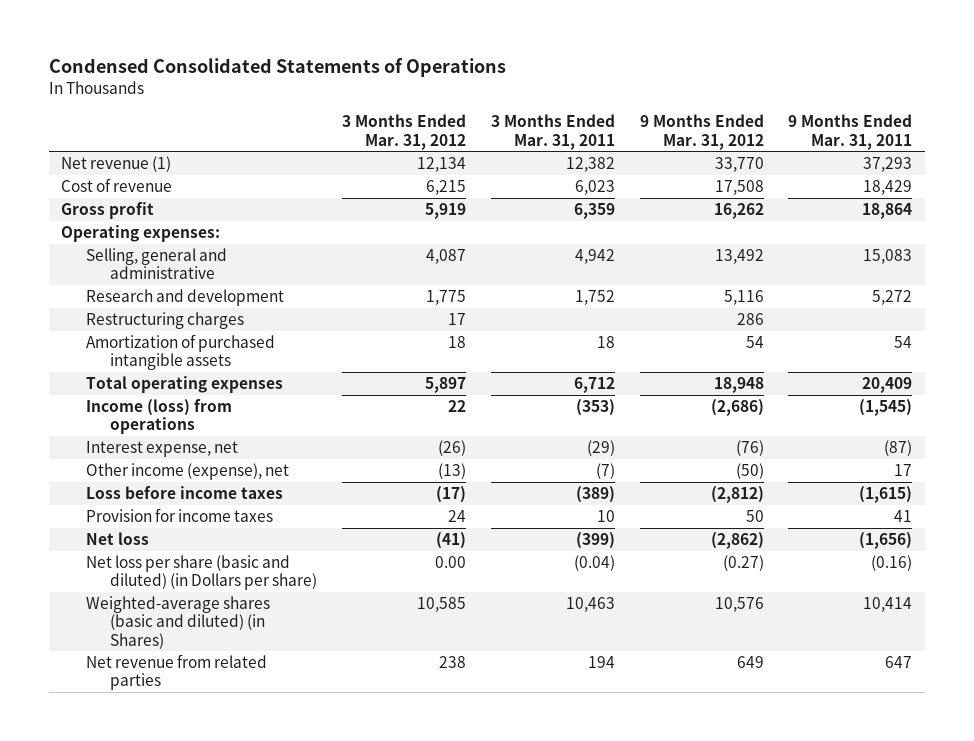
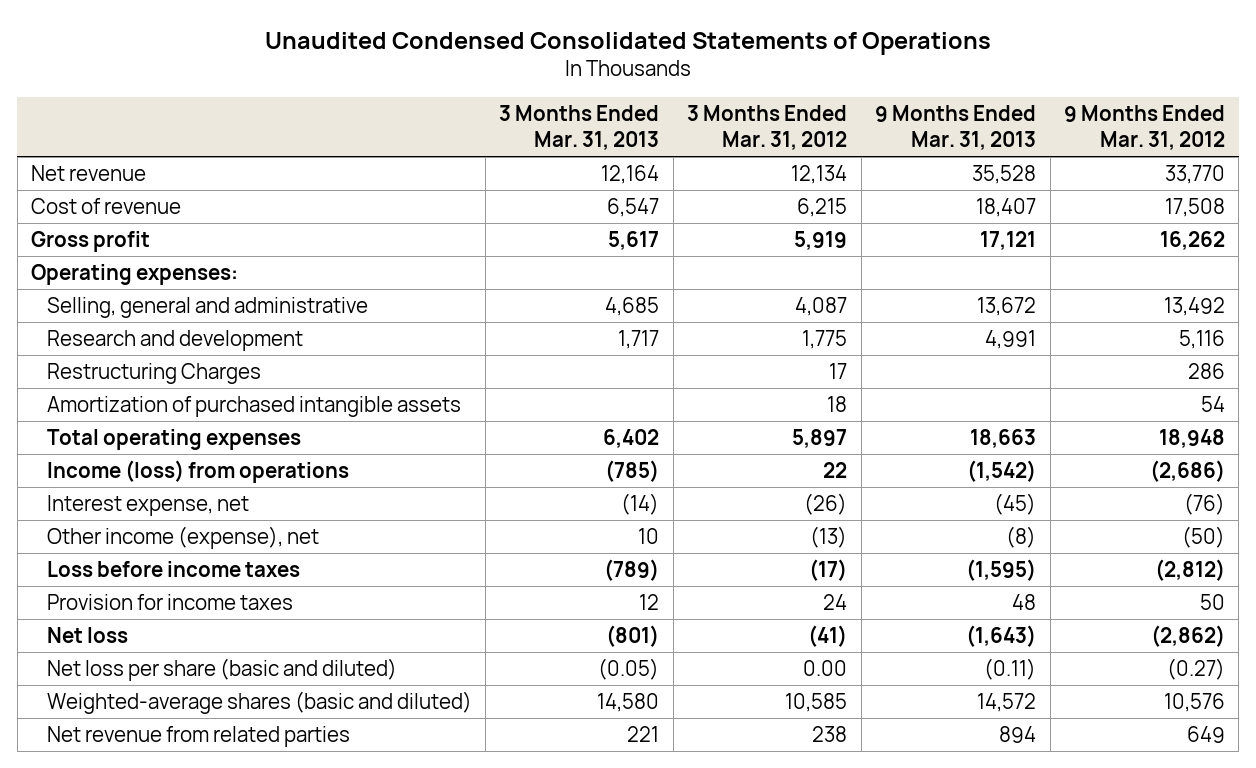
[48,58,506,78] Condensed Consolidated Statements of Operations -> [265,31,992,55] Unaudited Condensed Consolidated Statements of Operations
[490,114,615,150] 3 Months Ended Mar. 31, 2011 -> none
[788,114,913,150] 9 Months Ended Mar. 31, 2011 -> none
none -> [499,104,660,150] 3 Months Ended Mar. 31, 2013
none -> [875,104,1037,150] 9 Months Ended Mar. 31, 2013
[61,156,172,173] Net revenue (1) -> [31,165,147,182] Net revenue
[85,312,244,330] Restructuring charges -> [46,363,261,385] Restructuring Charges
[85,555,318,591] Net loss per share (basic and diluted) (in Dollars per share) -> [46,658,397,682] Net loss per share (basic and diluted)
[85,596,270,649] Weighted-average shares (basic and diluted) (in Shares) -> [46,691,472,715] Weighted-average shares (basic and diluted)

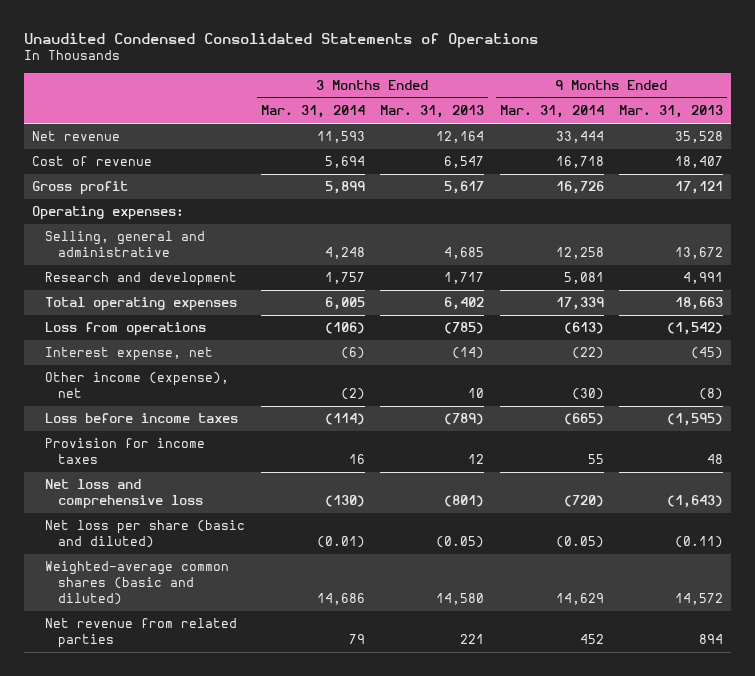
[687,104,848,150] 3 Months Ended Mar. 31, 2012 -> none
[1064,104,1226,150] 9 Months Ended Mar. 31, 2012 -> none
none -> [260,105,365,119] Mar. 31, 2014
none -> [499,105,604,119] Mar. 31, 2014
[46,363,261,385] Restructuring Charges -> none
[46,396,461,418] Amortization of purchased intangible assets -> none
[46,460,349,484] Income (loss) from operations -> [45,322,207,337] Loss from operations
[46,627,128,644] Net loss -> [45,479,203,510] Net loss and comprehensive loss
[46,691,472,715] Weighted-average shares (basic and diluted) -> [45,561,230,606] Weighted-average common shares (basic and diluted)

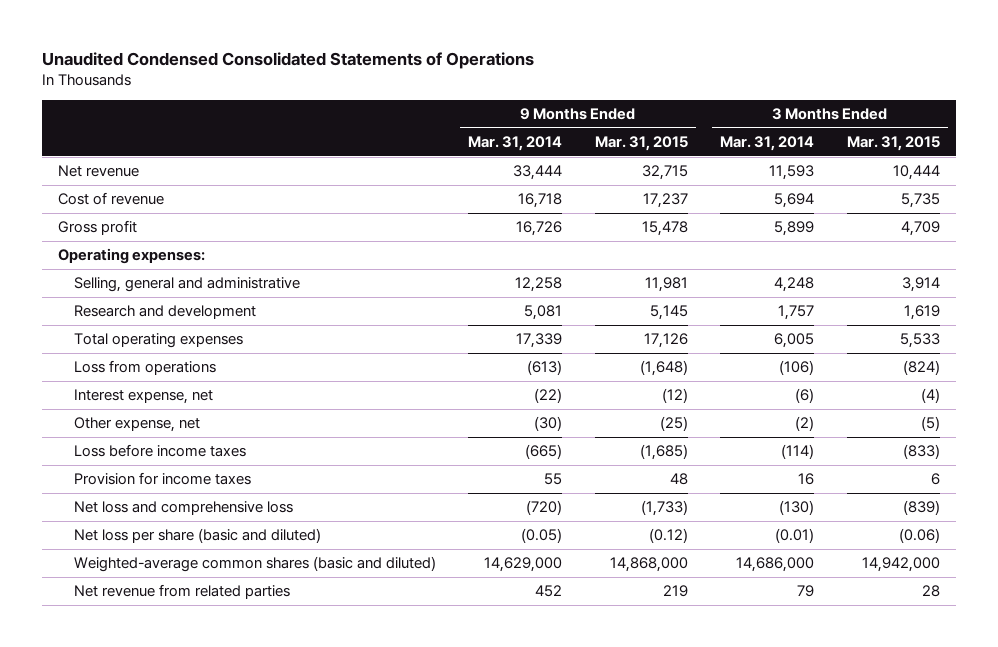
[380,105,485,119] Mar. 31, 2013 -> none
[619,105,724,119] Mar. 31, 2013 -> none
none -> [594,136,688,152] Mar. 31, 2015
none -> [846,136,940,152] Mar. 31, 2015
[45,372,230,399] Other income (expense), net -> [74,417,201,433] Other expense, net
[316,593,365,606] 14,686 -> [736,557,815,573] 14,686,000
[555,593,604,606] 14,629 -> [484,557,563,573] 14,629,000

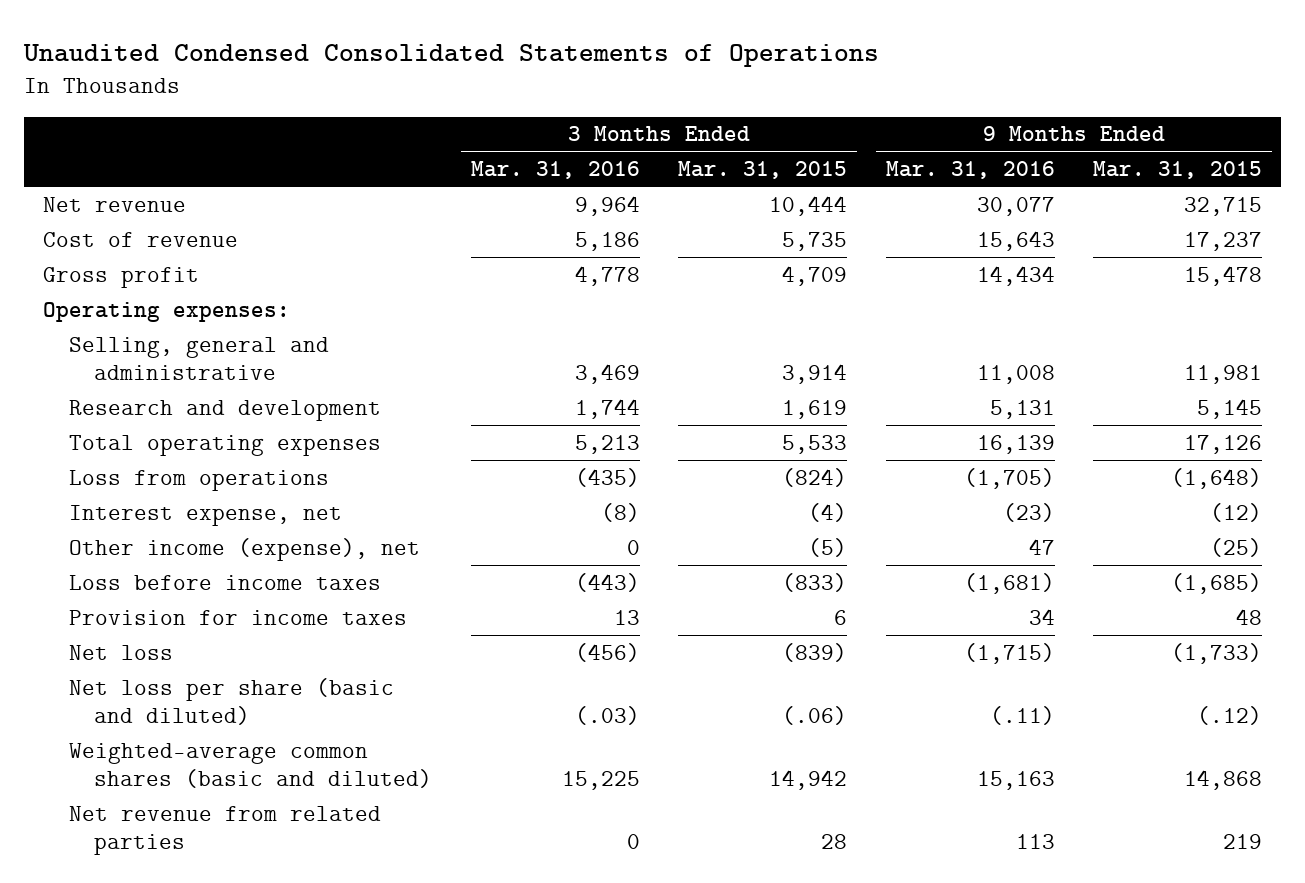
[468,136,563,152] Mar. 31, 2014 -> none
[720,136,815,152] Mar. 31, 2014 -> none
none -> [470,161,640,180] Mar. 31, 2016
none -> [885,161,1055,180] Mar. 31, 2016
[74,417,201,433] Other expense, net -> [68,537,420,561] Other income (expense), net
[74,501,294,516] Net loss and comprehensive loss -> [68,644,173,660] Net loss
[648,528,688,544] (0.12) -> [1197,706,1263,726] (.12)
[898,528,940,544] (0.06) -> [782,706,848,726] (.06)
[609,557,688,573] 14,868,000 -> [1184,770,1263,791] 14,868
[861,557,940,573] 14,942,000 -> [769,770,848,791] 14,942

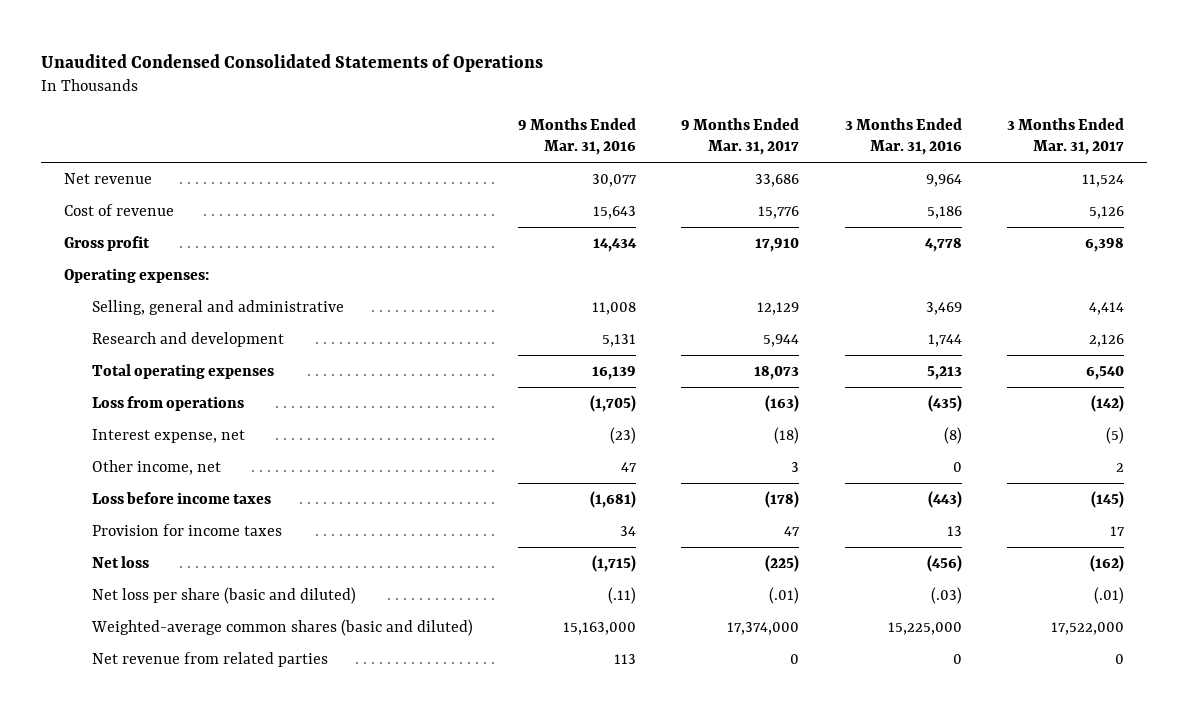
[678,161,848,180] Mar. 31, 2015 -> none
[1093,161,1263,180] Mar. 31, 2015 -> none
none -> [681,117,800,156] 9 Months Ended Mar. 31, 2017
none -> [1007,117,1125,156] 3 Months Ended Mar. 31, 2017
[68,537,420,561] Other income (expense), net -> [91,459,221,475] Other income, net
[561,771,640,791] 15,225 -> [887,621,962,635] 15,225,000
[976,771,1055,791] 15,163 -> [562,621,636,635] 15,163,000

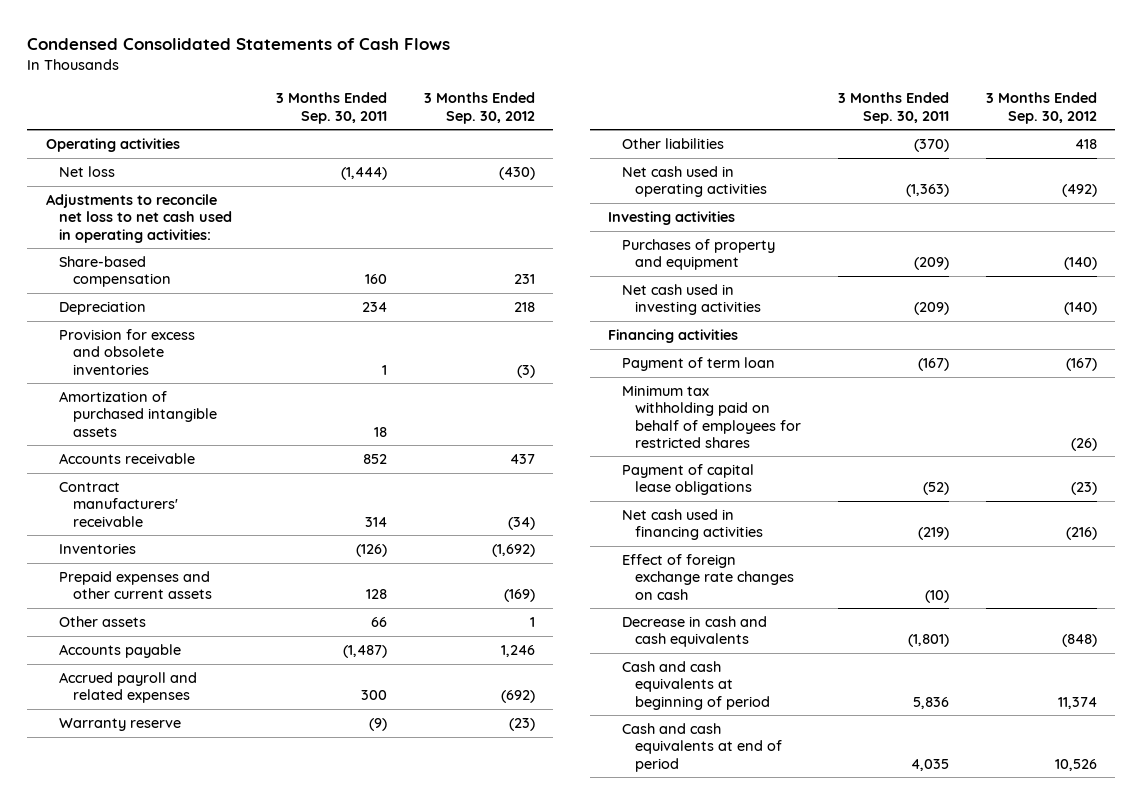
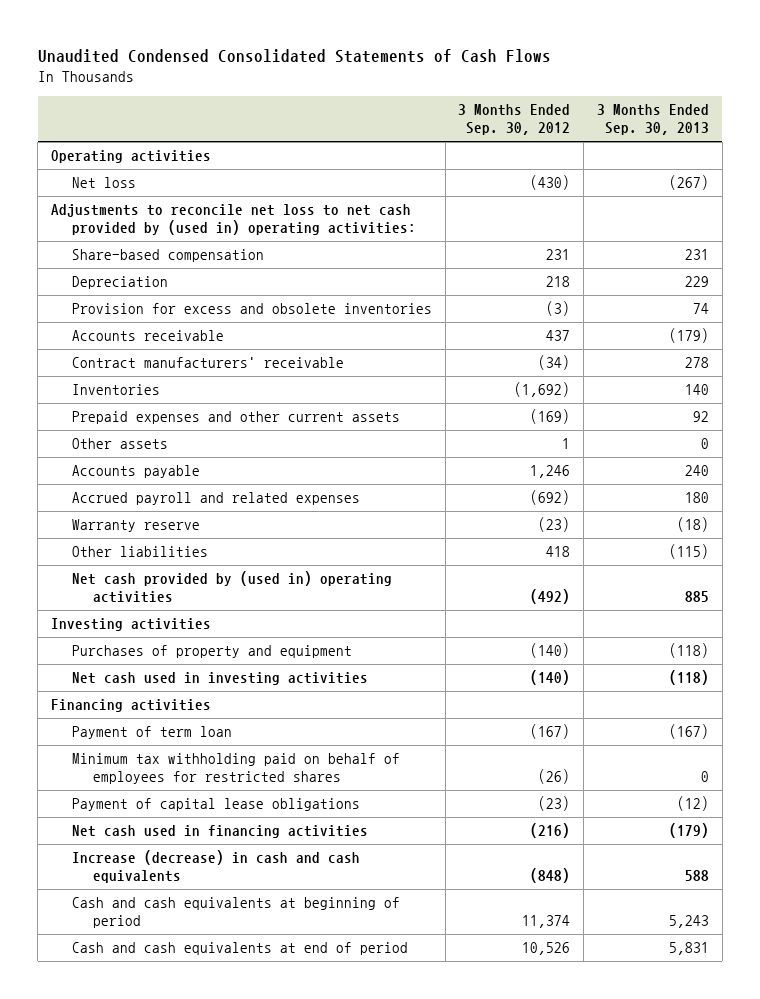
[27,37,451,50] Condensed Consolidated Statements of Cash Flows -> [37,48,551,63] Unaudited Condensed Consolidated Statements of Cash Flows
[275,92,387,124] 3 Months Ended Sep. 30, 2011 -> none
none -> [597,104,710,136] 3 Months Ended Sep. 30, 2013
[45,194,233,243] Adjustments to reconcile net loss to net cash used in operating activities: -> [51,204,416,236] Adjustments to reconcile net loss to net cash provided by (used in) operating activities:
[59,391,217,437] Amortization of purchased intangible assets -> none
[621,166,768,198] Net cash used in operating activities -> [71,571,392,604] Net cash provided by (used in) operating activities
[621,554,795,600] Effect of foreign exchange rate changes on cash -> none
[621,616,767,648] Decrease in cash and cash equivalents -> [71,850,360,884] Increase (decrease) in cash and cash equivalents

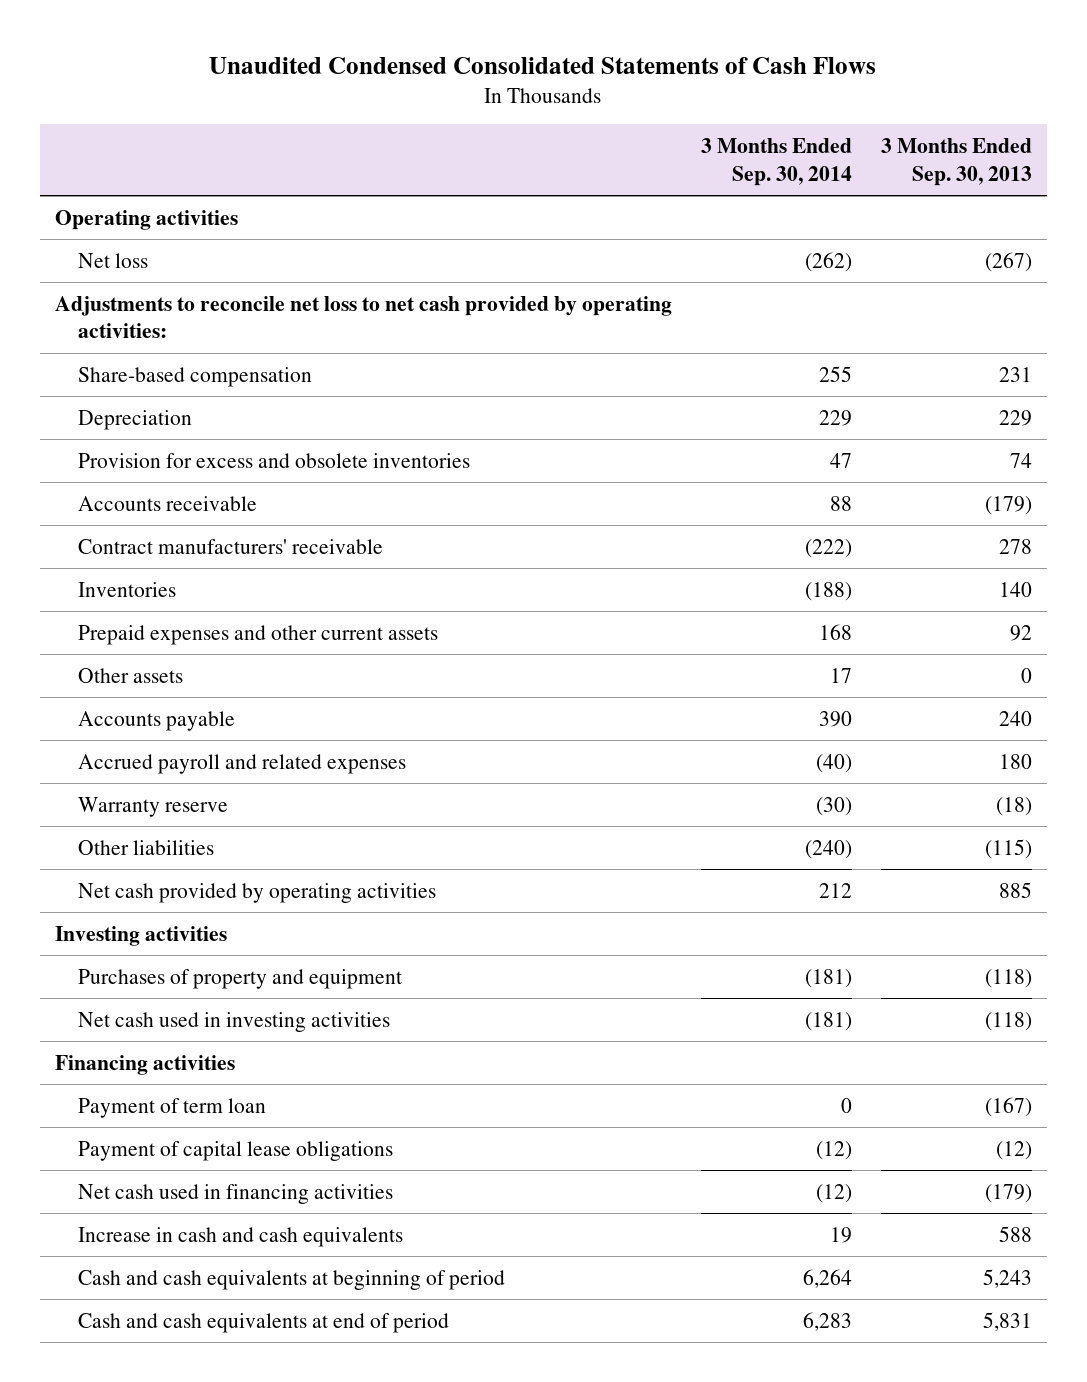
[458,104,571,136] 3 Months Ended Sep. 30, 2012 -> none
none -> [700,138,852,186] 3 Months Ended Sep. 30, 2014
[51,204,416,236] Adjustments to reconcile net loss to net cash provided by (used in) operating activities: -> [54,295,672,339] Adjustments to reconcile net loss to net cash provided by operating activities:
[71,571,392,604] Net cash provided by (used in) operating activities -> [78,882,437,903] Net cash provided by operating activities
[71,753,400,785] Minimum tax withholding paid on behalf of employees for restricted shares -> none
[71,850,360,884] Increase (decrease) in cash and cash equivalents -> [78,1226,404,1247] Increase in cash and cash equivalents

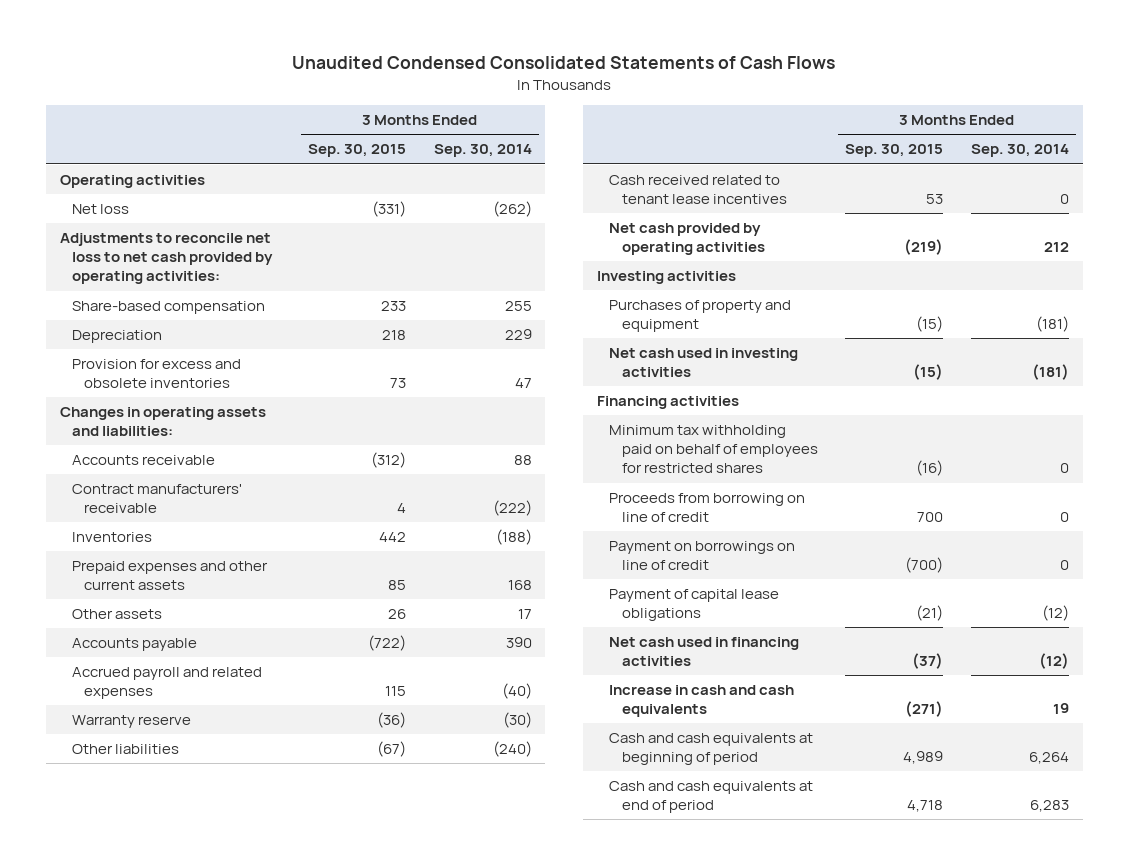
[881,138,1033,186] 3 Months Ended Sep. 30, 2013 -> none
none -> [308,144,407,158] Sep. 30, 2015
none -> [59,407,266,437] Changes in operating assets and liabilities:
none -> [609,175,787,205] Cash received related to tenant lease incentives
[78,1097,267,1118] Payment of term loan -> none
none -> [609,425,818,474] Minimum tax withholding paid on behalf of employees for restricted shares
none -> [609,493,806,523] Proceeds from borrowing on line of credit
none -> [609,541,796,571] Payment on borrowings on line of credit

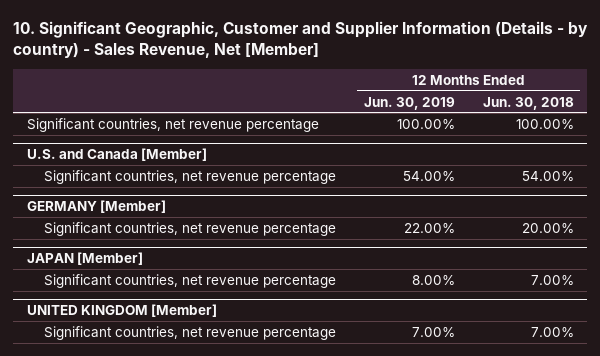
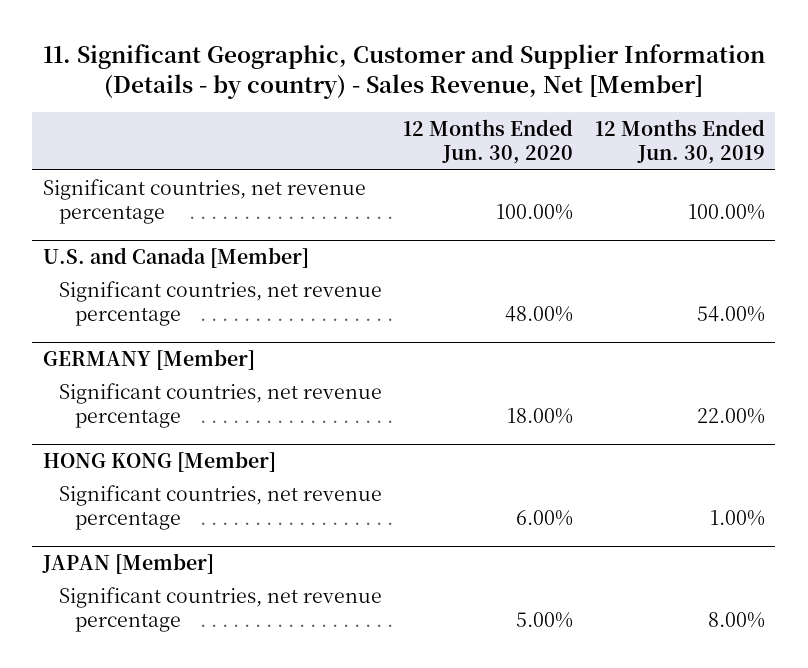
[12,21,588,59] 10. Significant Geographic, Customer and Supplier Information (Details - by country) - Sales Revenue, Net [Member] -> [42,43,765,99] 11. Significant Geographic, Customer and Supplier Information (Details - by country) - Sales Revenue, Net [Member]
[482,96,574,110] Jun. 30, 2018 -> none
none -> [403,119,574,165] 12 Months Ended Jun. 30, 2020
none -> [43,450,277,472] HONG KONG [Member]
none -> [58,484,382,530] Significant countries, net revenue percentage
[26,304,217,318] UNITED KINGDOM [Member] -> none
[43,325,336,340] Significant countries, net revenue percentage -> none

